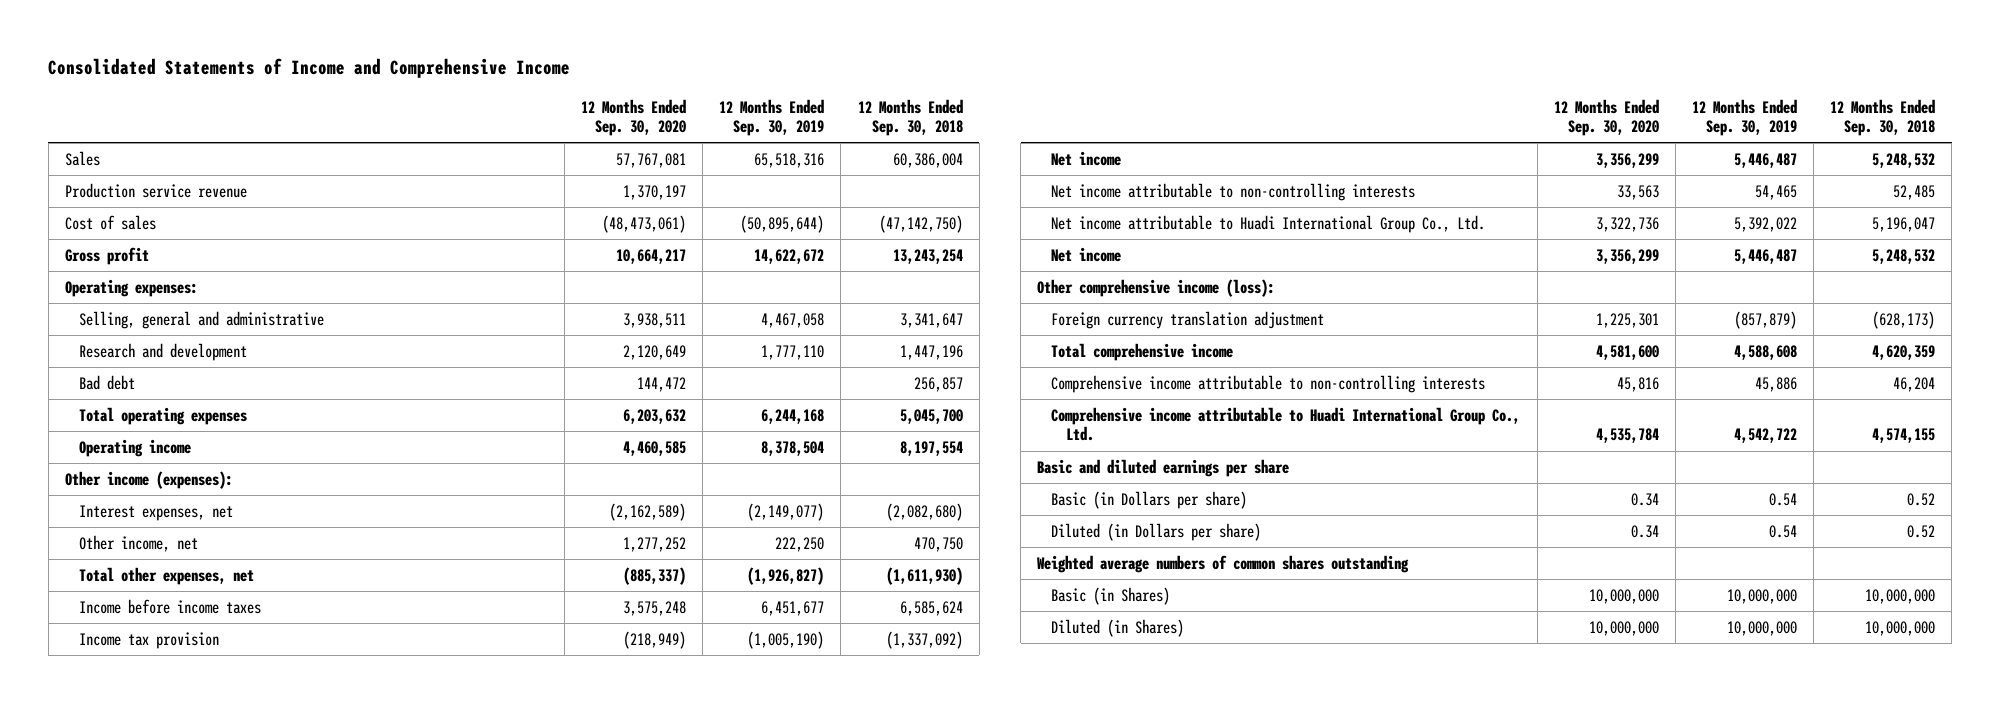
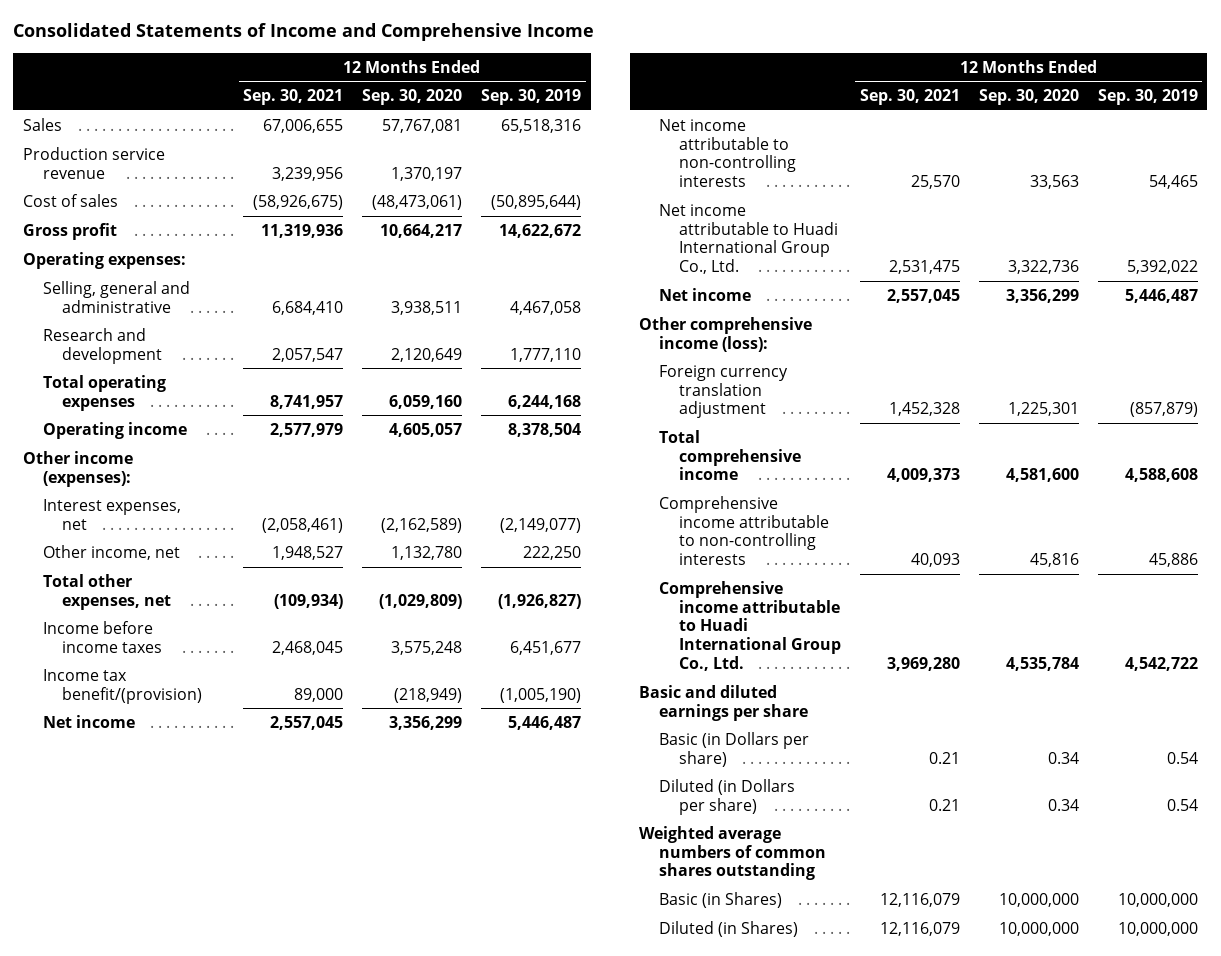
[857,98,963,137] 12 Months Ended Sep. 30, 2018 -> none
none -> [243,89,344,106] Sep. 30, 2021
[78,374,135,390] Bad debt -> none
[623,408,687,424] 6,203,632 -> [389,394,463,409] 6,059,160
[623,440,687,456] 4,460,585 -> [389,422,463,437] 4,605,057
[623,536,687,552] 1,277,252 -> [391,545,463,560] 1,132,780
[623,566,687,585] (885,337) -> [379,593,463,609] (1,029,809)
[78,631,219,649] Income tax provision -> [42,668,203,704] Income tax benefit/(provision)

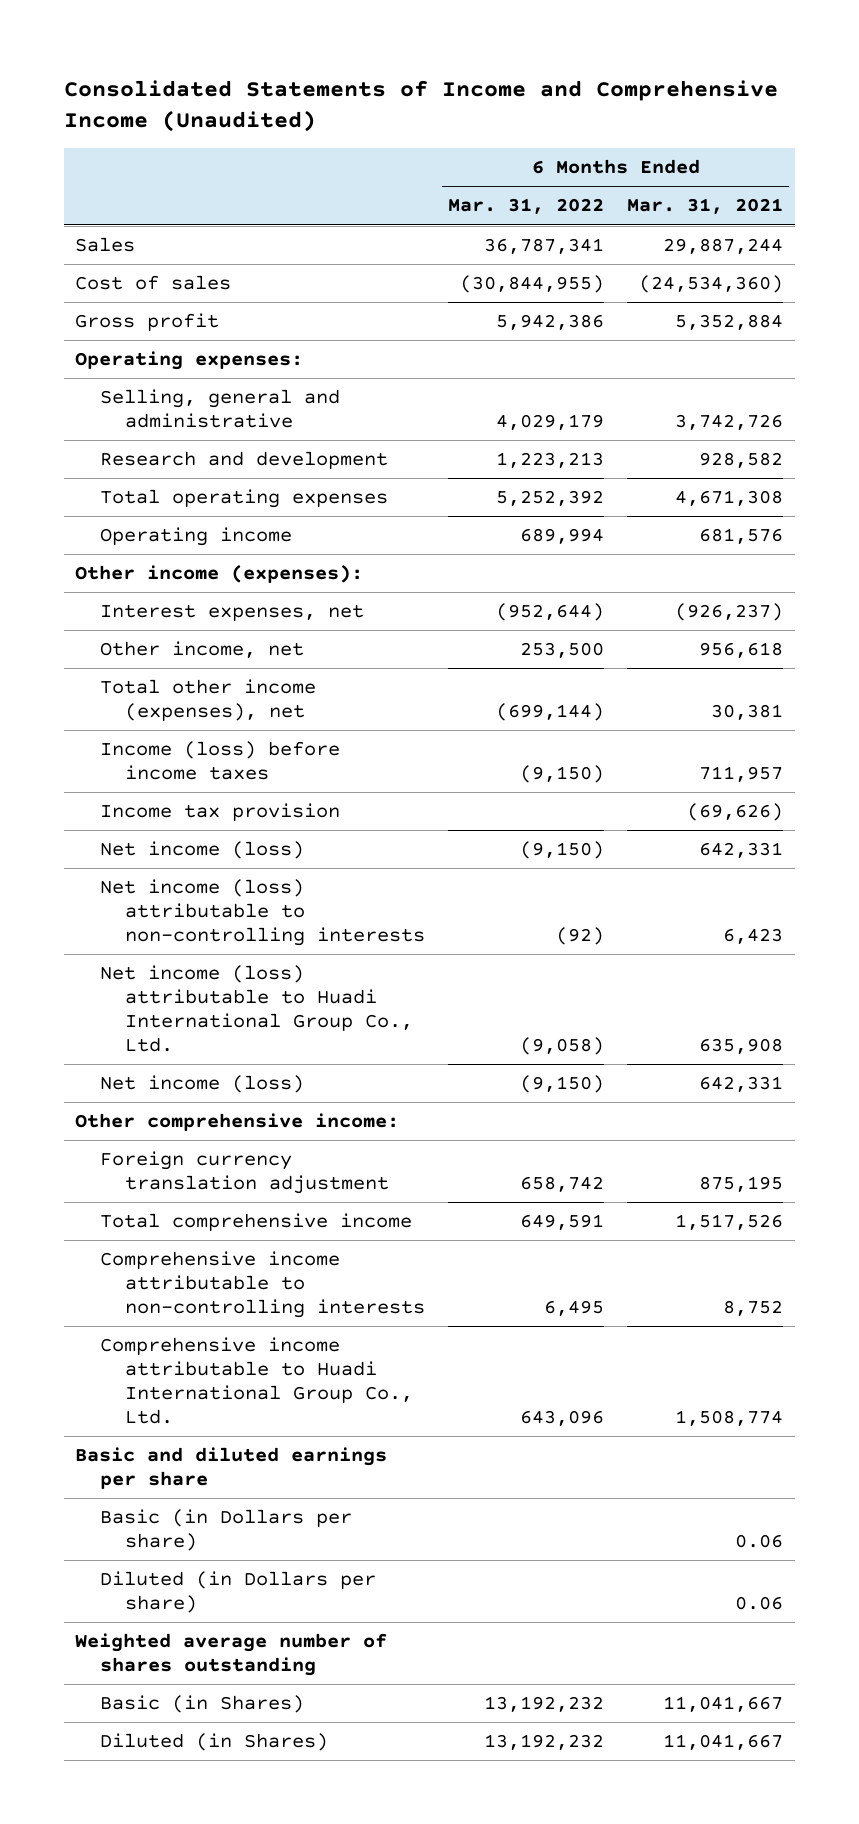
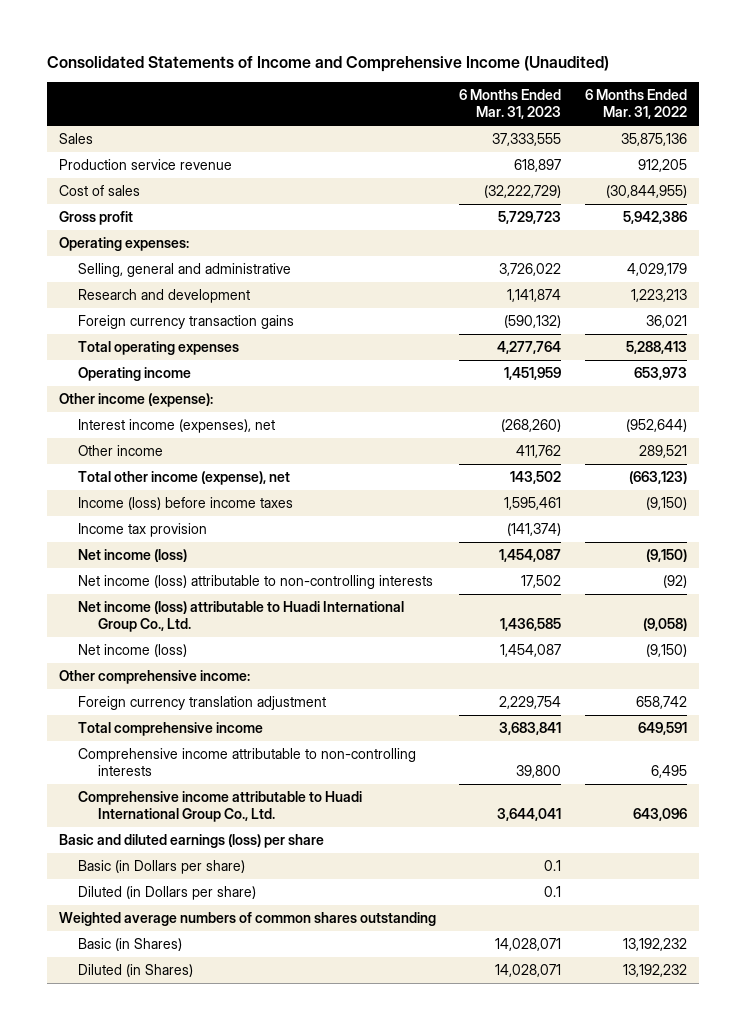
[627,198,784,215] Mar. 31, 2021 -> none
none -> [459,88,562,120] 6 Months Ended Mar. 31, 2023
[484,238,605,255] 36,787,341 -> [620,132,687,146] 35,875,136
none -> [58,158,232,170] Production service revenue
none -> [78,314,295,329] Foreign currency transaction gains
[496,490,605,507] 5,252,392 -> [625,340,687,354] 5,288,413
[520,528,605,545] 689,994 -> [633,366,687,380] 653,973
[75,565,364,584] Other income (expenses): -> [58,392,213,407] Other income (expense):
[100,604,365,622] Interest expenses, net -> [78,418,276,433] Interest income (expenses), net
[100,641,305,659] Other income, net -> [78,444,164,456] Other income
[520,642,605,659] 253,500 -> [638,444,687,458] 289,521
[100,679,317,722] Total other income (expenses), net -> [78,470,291,485] Total other income (expense), net
[496,703,605,722] (699,144) -> [628,470,687,484] (663,123)
[75,1447,388,1490] Basic and diluted earnings per share -> [58,833,324,848] Basic and diluted earnings (loss) per share
[75,1633,388,1677] Weighted average number of shares outstanding -> [58,911,436,926] Weighted average numbers of common shares outstanding

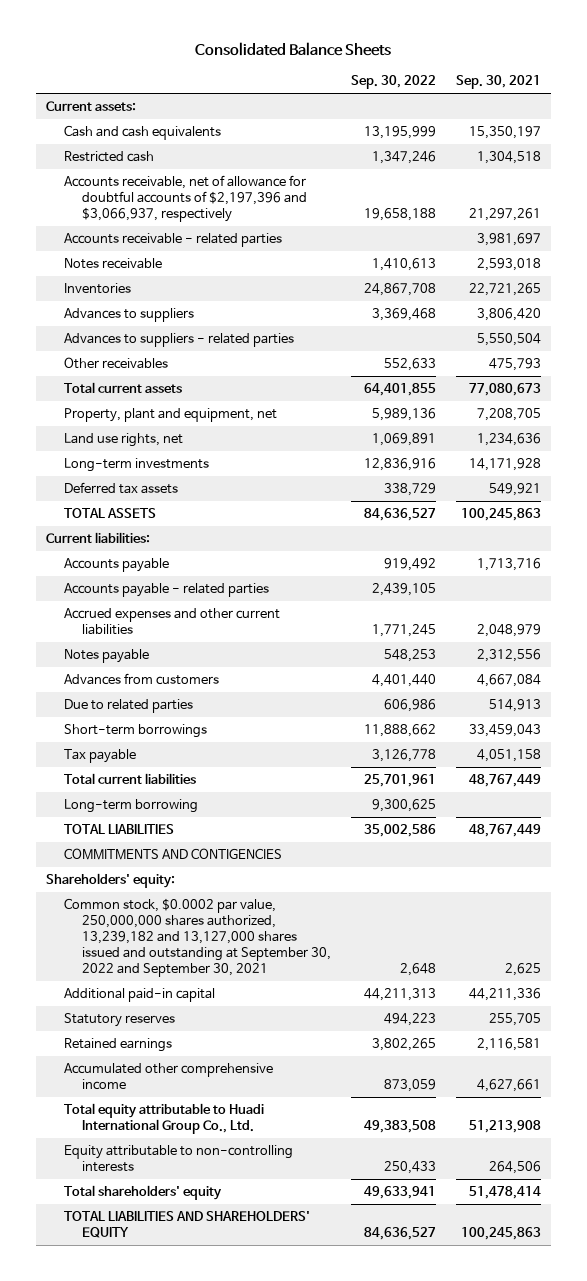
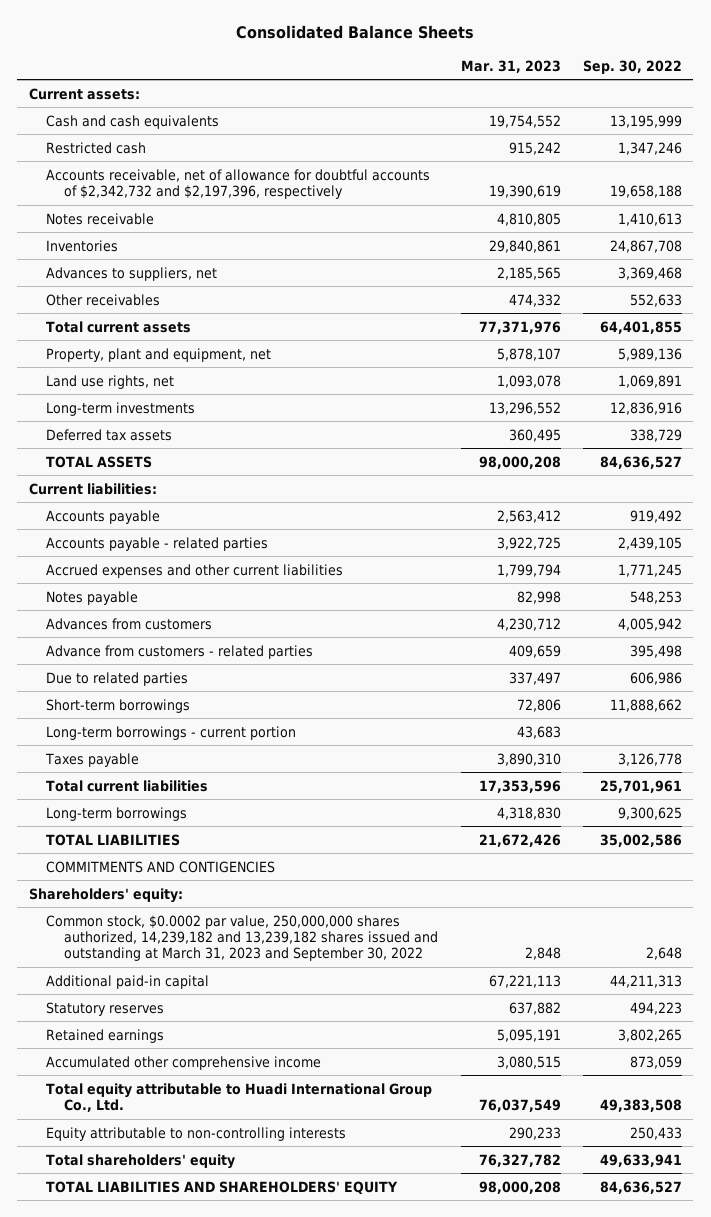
[456,75,542,90] Sep. 30, 2021 -> none
none -> [460,59,561,73] Mar. 31, 2023
[63,233,282,248] Accounts receivable - related parties -> none
[63,175,307,222] Accounts receivable, net of allowance for doubtful accounts of $2,197,396 and $3,066,937, respectively -> [46,168,431,200] Accounts receivable, net of allowance for doubtful accounts of $2,342,732 and $2,197,396, respectively
[63,333,294,348] Advances to suppliers - related parties -> none
[63,308,194,323] Advances to suppliers -> [46,266,218,281] Advances to suppliers, net
[371,674,436,688] 4,401,440 -> [618,617,683,631] 4,005,942
none -> [46,644,314,659] Advance from customers - related parties
none -> [46,725,297,740] Long-term borrowings - current portion
[63,749,136,764] Tax payable -> [45,752,140,767] Taxes payable
[63,799,198,814] Long-term borrowing -> [46,806,188,821] Long-term borrowings
[63,898,331,977] Common stock, $0.0002 par value, 250,000,000 shares authorized, 13,239,182 and 13,127,000 shares issued and outstanding at September 30, 2022 and September 30, 2021 -> [46,914,439,962] Common stock, $0.0002 par value, 250,000,000 shares authorized, 14,239,182 and 13,239,182 shares issued and outstanding at March 31, 2023 and September 30, 2022

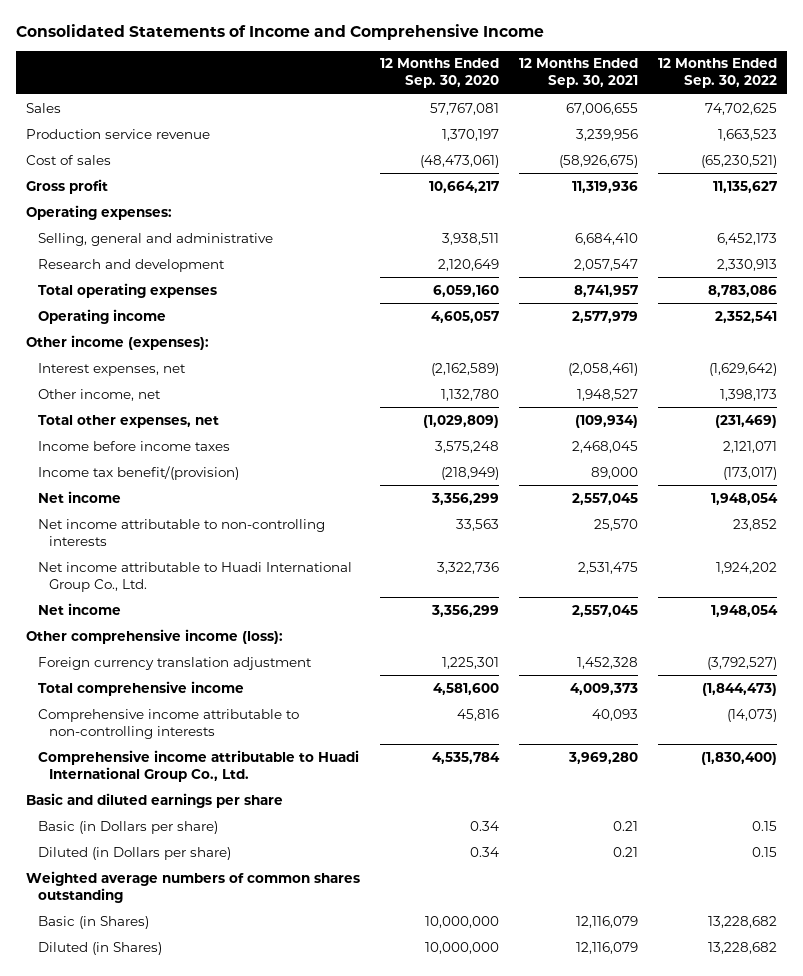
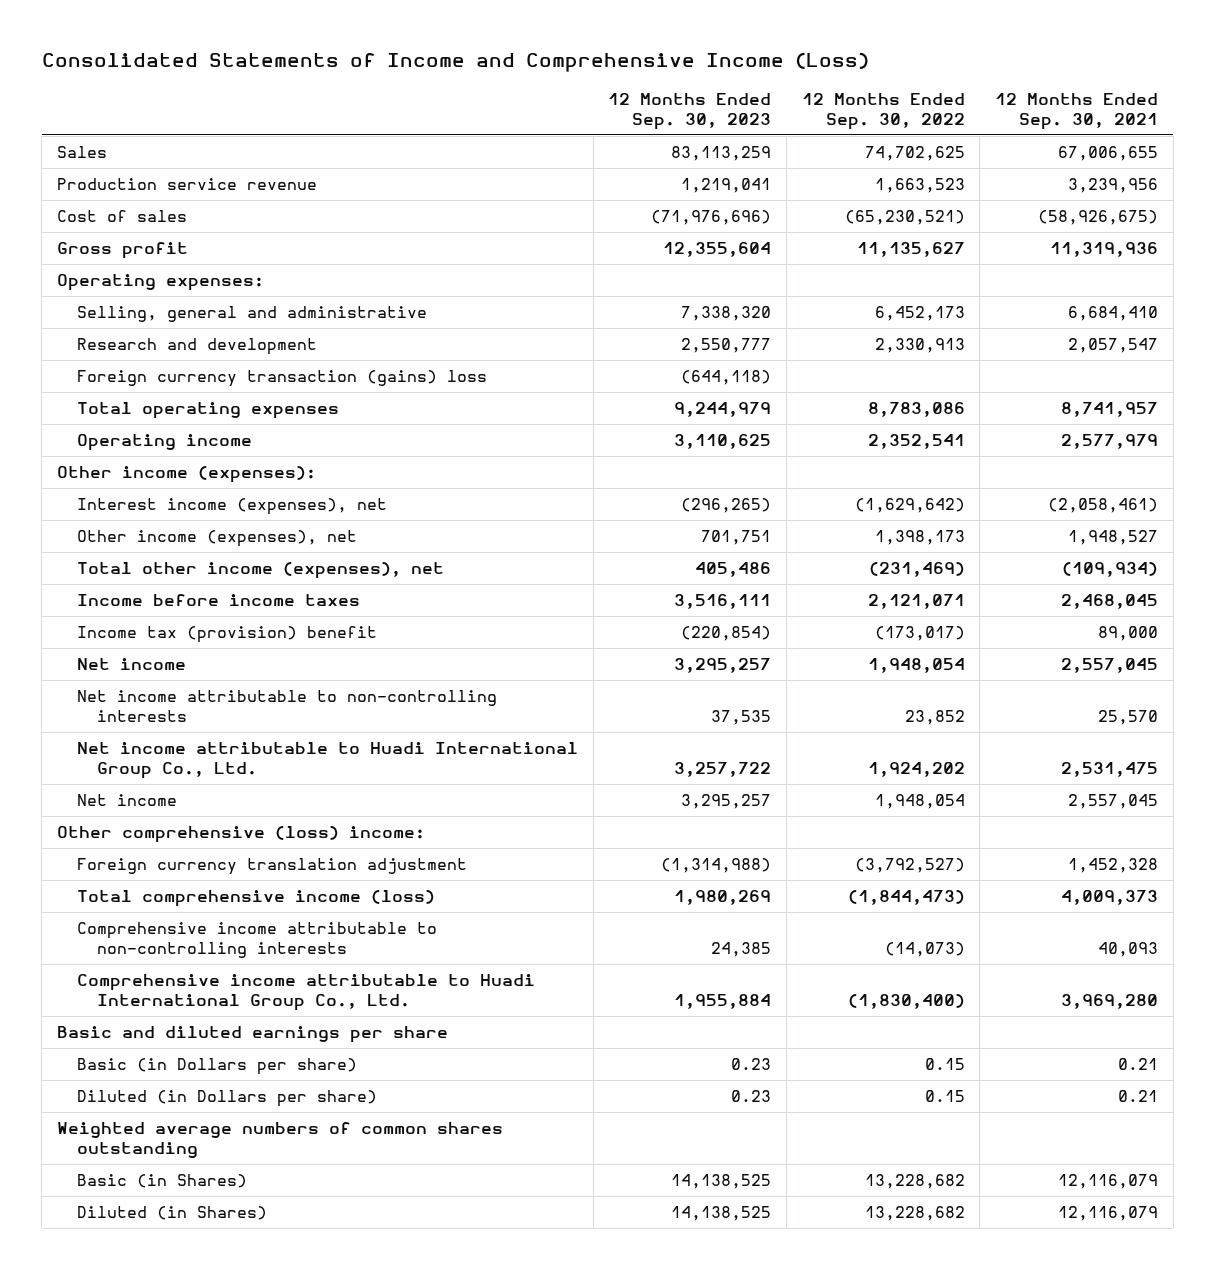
[16,24,545,41] Consolidated Statements of Income and Comprehensive Income -> [41,51,869,72] Consolidated Statements of Income and Comprehensive Income (Loss)
[380,58,500,89] 12 Months Ended Sep. 30, 2020 -> none
none -> [608,93,772,130] 12 Months Ended Sep. 30, 2023
none -> [76,370,487,388] Foreign currency transaction (gains) loss
[37,362,186,376] Interest expenses, net -> [76,498,387,516] Interest income (expenses), net
[37,388,161,401] Other income, net -> [76,530,357,548] Other income (expenses), net
[37,414,219,428] Total other expenses, net -> [76,562,444,580] Total other income (expenses), net
[37,465,239,480] Income tax benefit/(provision) -> [76,626,377,644] Income tax (provision) benefit
[26,628,284,644] Other comprehensive income (loss): -> [56,826,425,844] Other comprehensive (loss) income:
[37,680,244,696] Total comprehensive income -> [76,890,435,908] Total comprehensive income (loss)

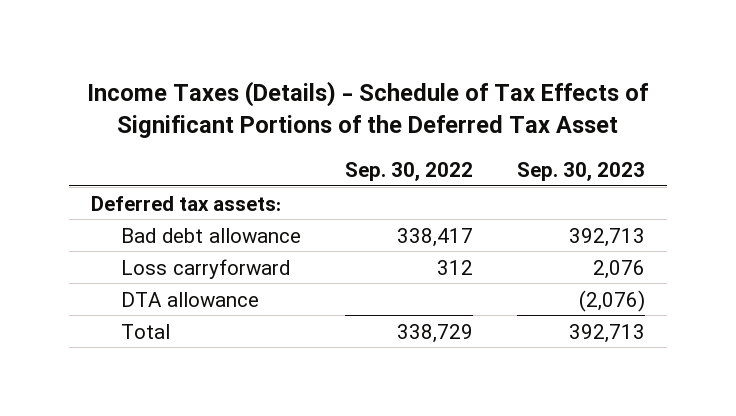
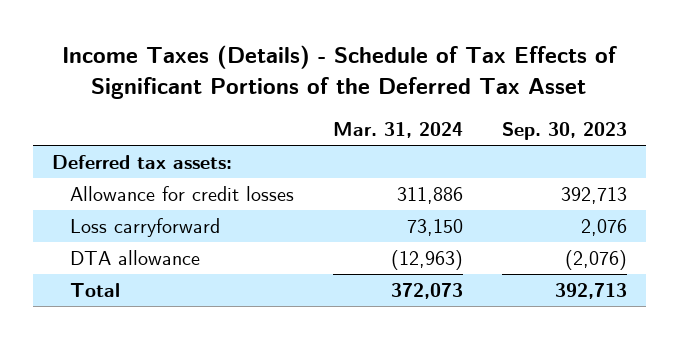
[345,161,474,181] Sep. 30, 2022 -> none
none -> [332,122,463,139] Mar. 31, 2024
[121,227,302,243] Bad debt allowance -> [69,185,294,201] Allowance for credit losses

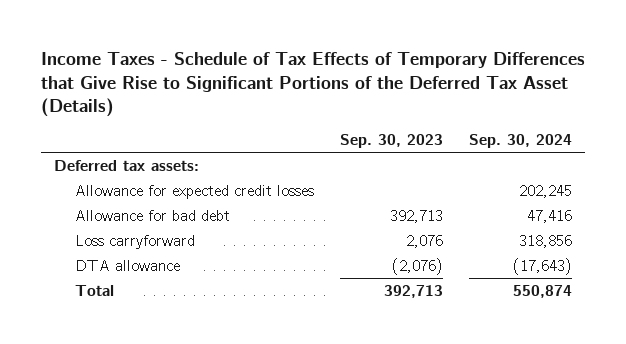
[62,45,618,99] Income Taxes (Details) - Schedule of Tax Effects of Significant Portions of the Deferred Tax Asset -> [41,51,586,118] Income Taxes - Schedule of Tax Effects of Temporary Differences that Give Rise to Significant Portions of the Deferred Tax Asset (Details)
[332,122,463,139] Mar. 31, 2024 -> none
none -> [469,134,573,149] Sep. 30, 2024
none -> [74,184,314,199] Allowance for expected credit losses
[69,185,294,201] Allowance for credit losses -> [74,209,230,221] Allowance for bad debt

